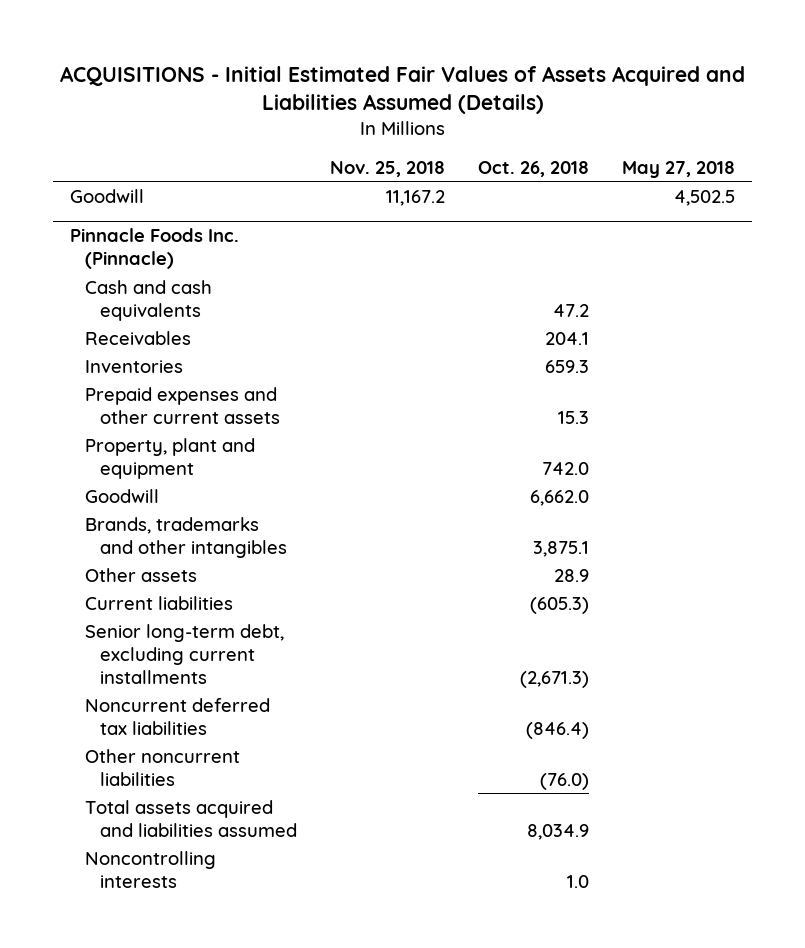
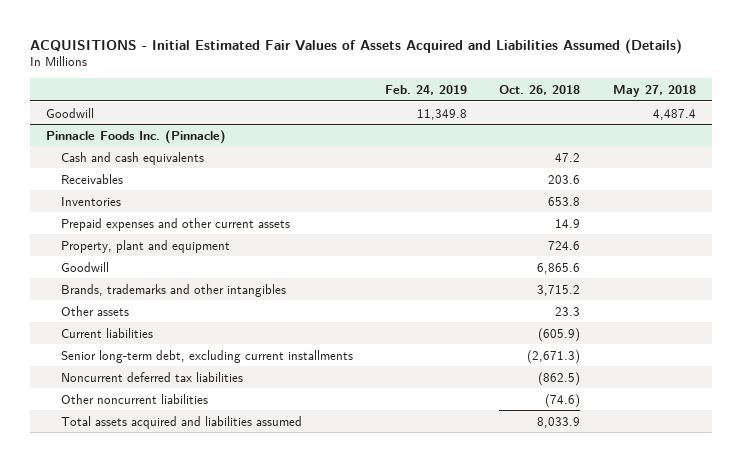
[330,160,446,177] Nov. 25, 2018 -> none
none -> [385,84,468,95] Feb. 24, 2019
[674,189,736,206] 4,502.5 -> [652,108,696,120] 4,487.4
[545,331,590,345] 204.1 -> [548,174,581,184] 203.6
[545,359,590,373] 659.3 -> [548,196,581,206] 653.8
[558,410,590,424] 15.3 -> [555,218,581,228] 14.9
[542,461,590,475] 742.0 -> [548,240,581,250] 724.6
[530,489,590,506] 6,662.0 -> [537,262,581,274] 6,865.6
[533,540,590,557] 3,875.1 -> [537,284,581,296] 3,715.2
[554,568,590,582] 28.9 -> [555,306,581,316] 23.3
[530,596,590,614] (605.3) -> [538,327,581,342] (605.9)
[85,850,217,888] Noncontrolling interests -> none
[526,721,590,739] (846.4) -> [538,371,581,386] (862.5)
[540,772,590,790] (76.0) -> [545,393,581,408] (74.6)
[527,823,590,840] 8,034.9 -> [537,416,581,428] 8,033.9

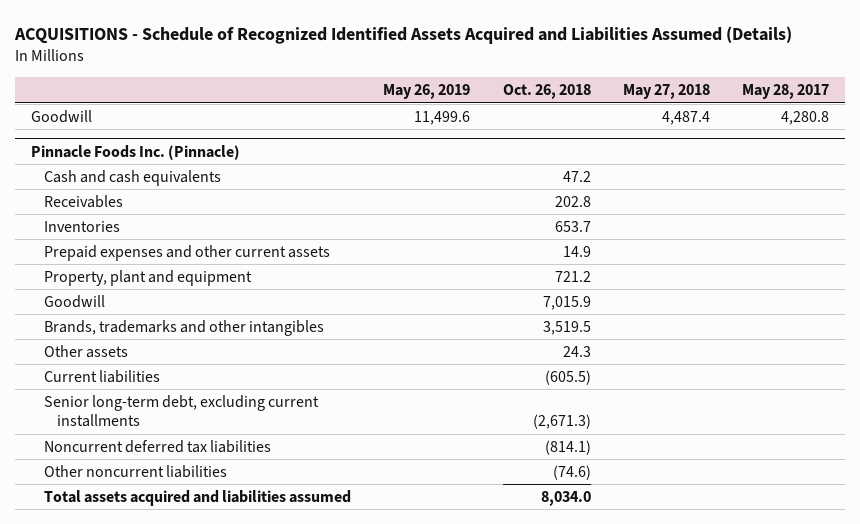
[30,38,683,54] ACQUISITIONS - Initial Estimated Fair Values of Assets Acquired and Liabilities Assumed (Details) -> [14,25,793,44] ACQUISITIONS - Schedule of Recognized Identified Assets Acquired and Liabilities Assumed (Details)
[385,84,468,95] Feb. 24, 2019 -> none
none -> [383,84,471,100] May 26, 2019
none -> [741,84,829,100] May 28, 2017
[548,174,581,184] 203.6 -> [554,195,591,207] 202.8
[548,196,581,206] 653.8 -> [554,220,591,232] 653.7
[548,240,581,250] 724.6 -> [554,270,591,282] 721.2
[537,262,581,274] 6,865.6 -> [542,295,591,310] 7,015.9
[537,284,581,296] 3,715.2 -> [542,320,591,335] 3,519.5
[555,306,581,316] 23.3 -> [562,345,591,357] 24.3
[538,327,581,342] (605.9) -> [544,369,591,385] (605.5)
[538,371,581,386] (862.5) -> [544,439,591,455] (814.1)
[537,416,581,428] 8,033.9 -> [540,490,591,506] 8,034.0

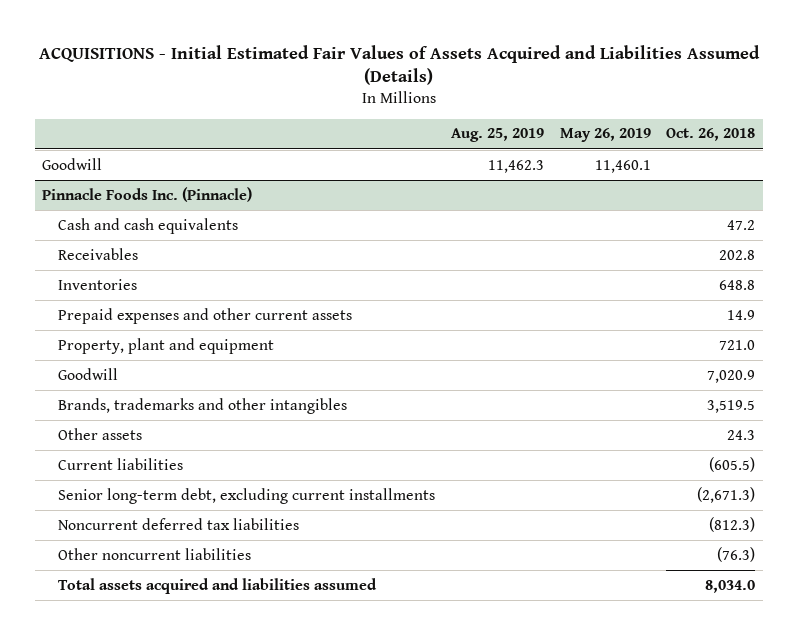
[14,25,793,44] ACQUISITIONS - Schedule of Recognized Identified Assets Acquired and Liabilities Assumed (Details) -> [38,44,760,86] ACQUISITIONS - Initial Estimated Fair Values of Assets Acquired and Liabilities Assumed (Details)
[622,84,710,100] May 27, 2018 -> none
[741,84,829,100] May 28, 2017 -> none
none -> [451,128,545,143] Aug. 25, 2019
[414,110,471,125] 11,499.6 -> [594,159,651,173] 11,460.1
[554,220,591,232] 653.7 -> [719,279,756,290] 648.8
[554,270,591,282] 721.2 -> [719,339,756,350] 721.0
[542,295,591,310] 7,015.9 -> [707,369,756,383] 7,020.9
[544,439,591,455] (814.1) -> [709,516,756,532] (812.3)
[552,464,591,480] (74.6) -> [717,546,756,562] (76.3)

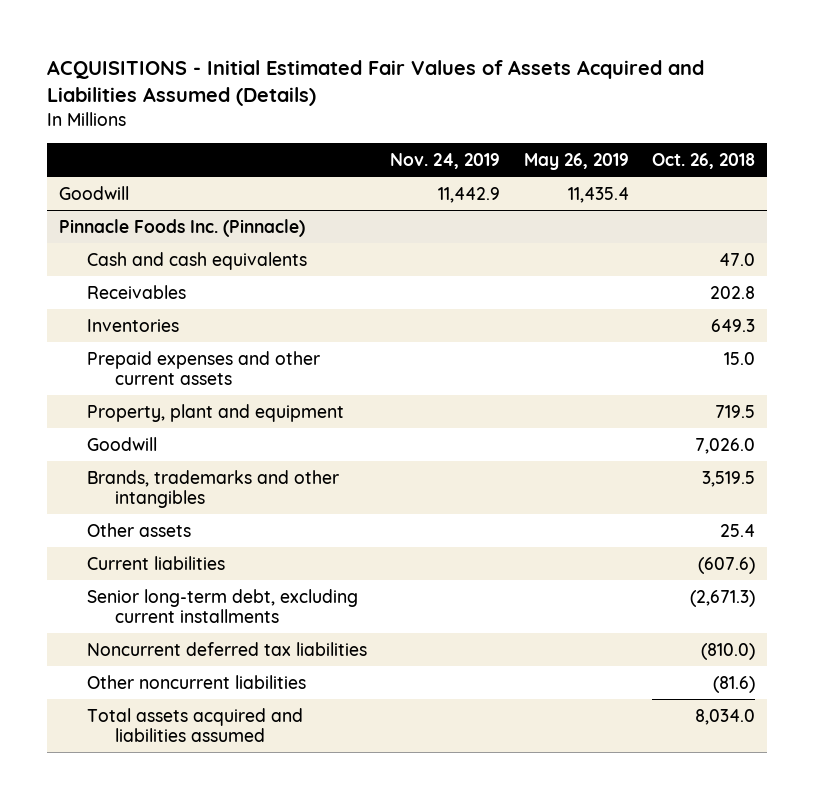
[451,128,545,143] Aug. 25, 2019 -> none
none -> [390,153,501,170] Nov. 24, 2019
[594,159,651,173] 11,460.1 -> [567,186,629,203] 11,435.4
[727,219,756,230] 47.2 -> [718,252,755,266] 47.0
[719,279,756,290] 648.8 -> [710,318,755,332] 649.3
[727,309,756,320] 14.9 -> [723,351,755,365] 15.0
[719,339,756,350] 721.0 -> [714,404,755,418] 719.5
[707,369,756,383] 7,020.9 -> [694,437,755,454] 7,026.0
[727,429,756,440] 24.3 -> [719,523,755,537] 25.4
[709,456,756,472] (605.5) -> [697,556,755,574] (607.6)
[709,516,756,532] (812.3) -> [700,642,755,660] (810.0)
[717,546,756,562] (76.3) -> [712,675,755,693] (81.6)

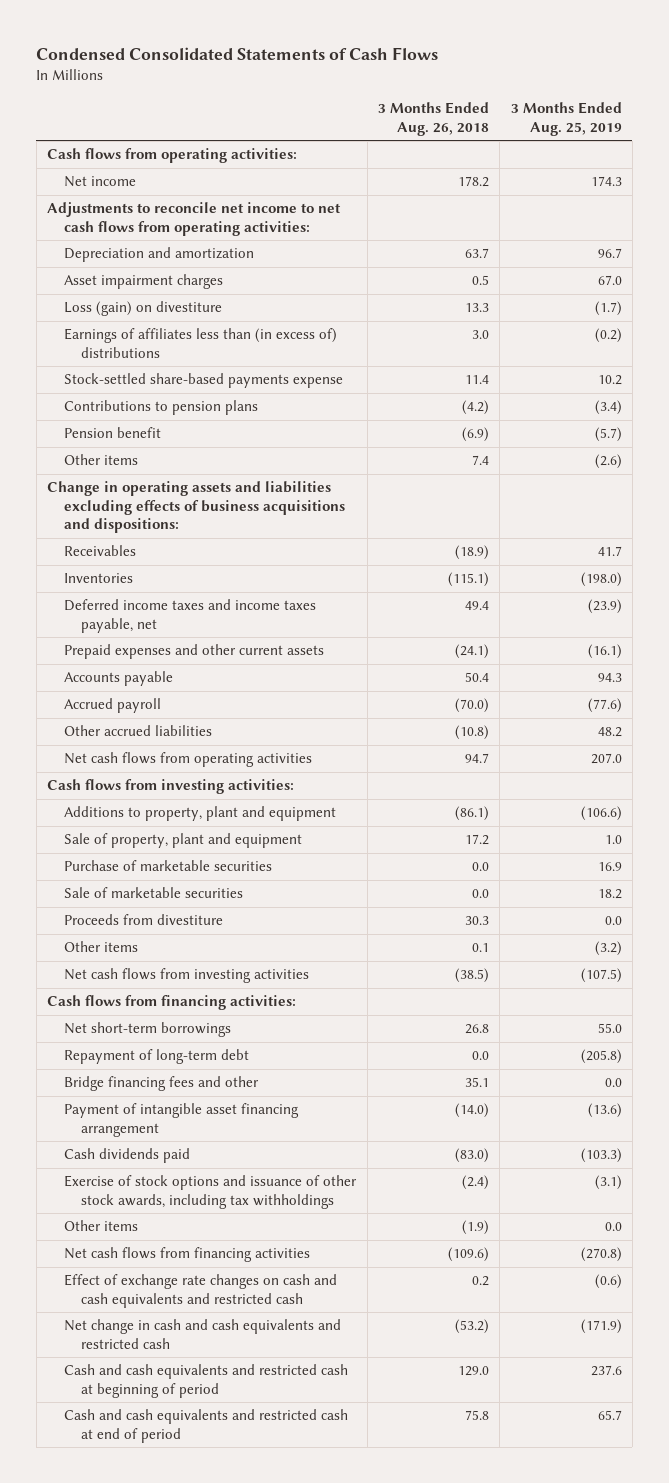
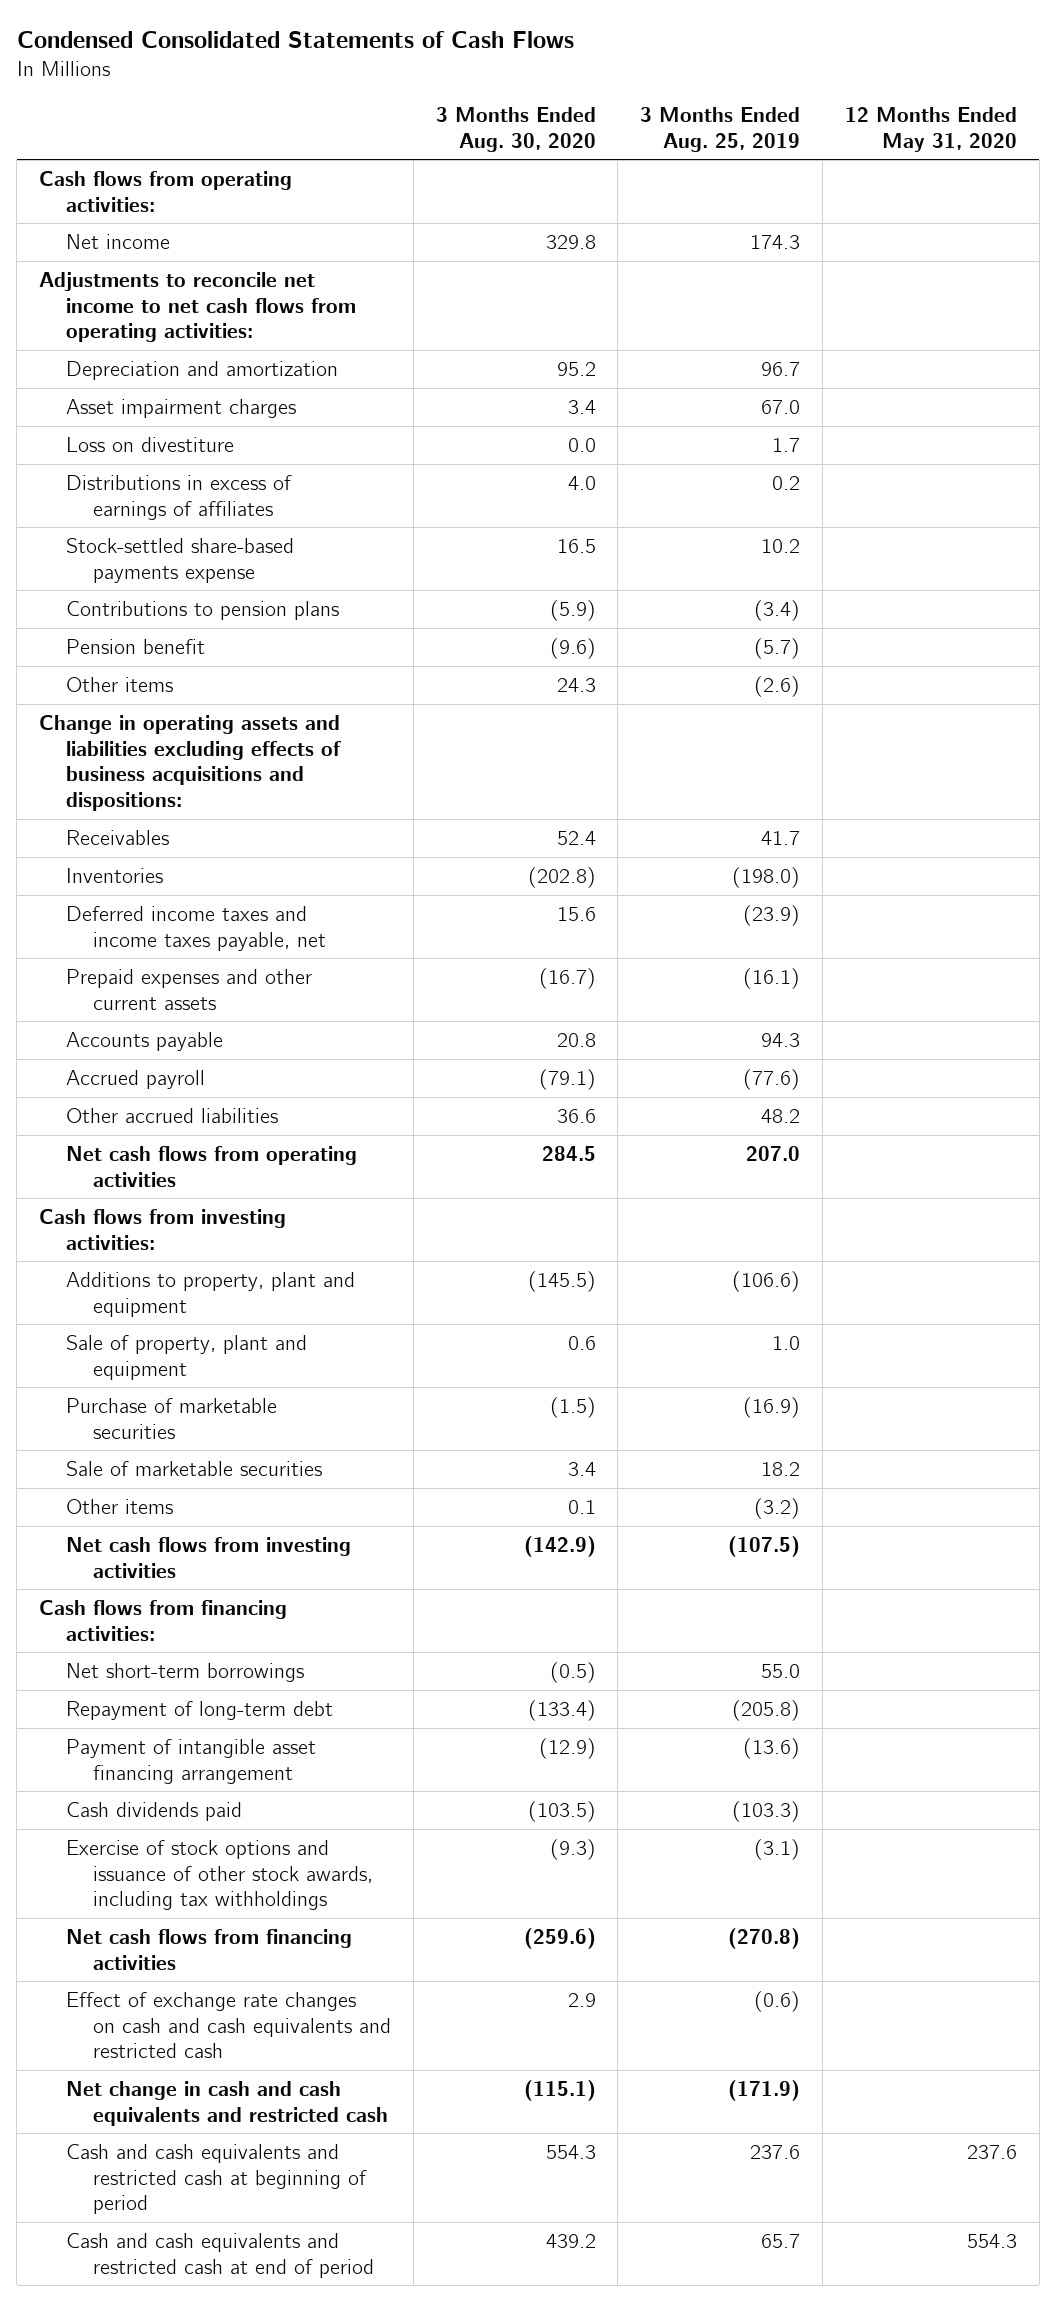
[377,102,489,136] 3 Months Ended Aug. 26, 2018 -> none
none -> [435,106,596,152] 3 Months Ended Aug. 30, 2020
none -> [844,106,1017,152] 12 Months Ended May 31, 2020
[64,301,223,317] Loss (gain) on divestiture -> [65,436,234,452] Loss on divestiture
[594,301,622,317] (1.7) -> [772,437,801,452] 1.7
[64,328,338,358] Earnings of affiliates less than (in excess of) distributions -> [65,474,292,520] Distributions in excess of earnings of affiliates
[594,328,622,344] (0.2) -> [772,475,801,490] 0.2
[597,862,622,872] 16.9 -> [743,1396,801,1418] (16.9)
[64,914,224,926] Proceeds from divestiture -> none
[64,1076,260,1092] Bridge financing fees and other -> none
[64,1220,139,1232] Other items -> none

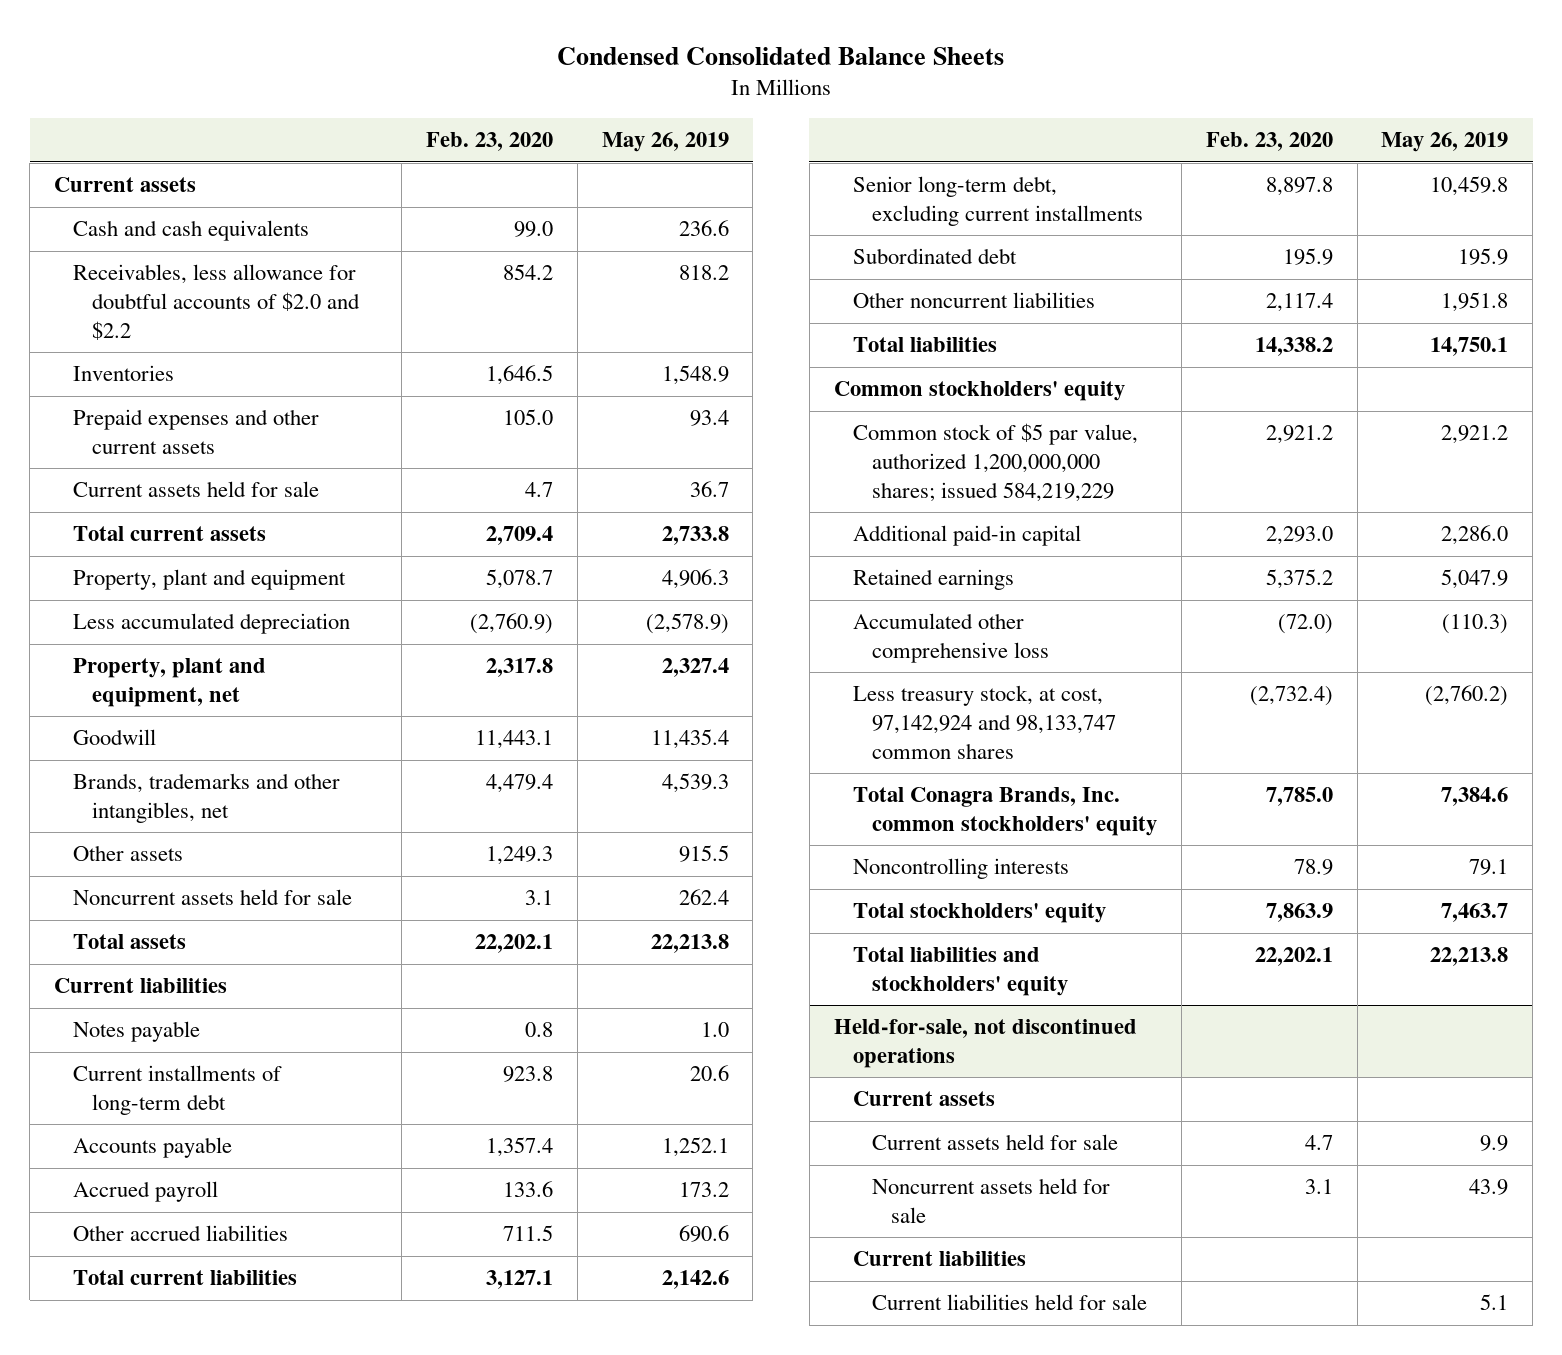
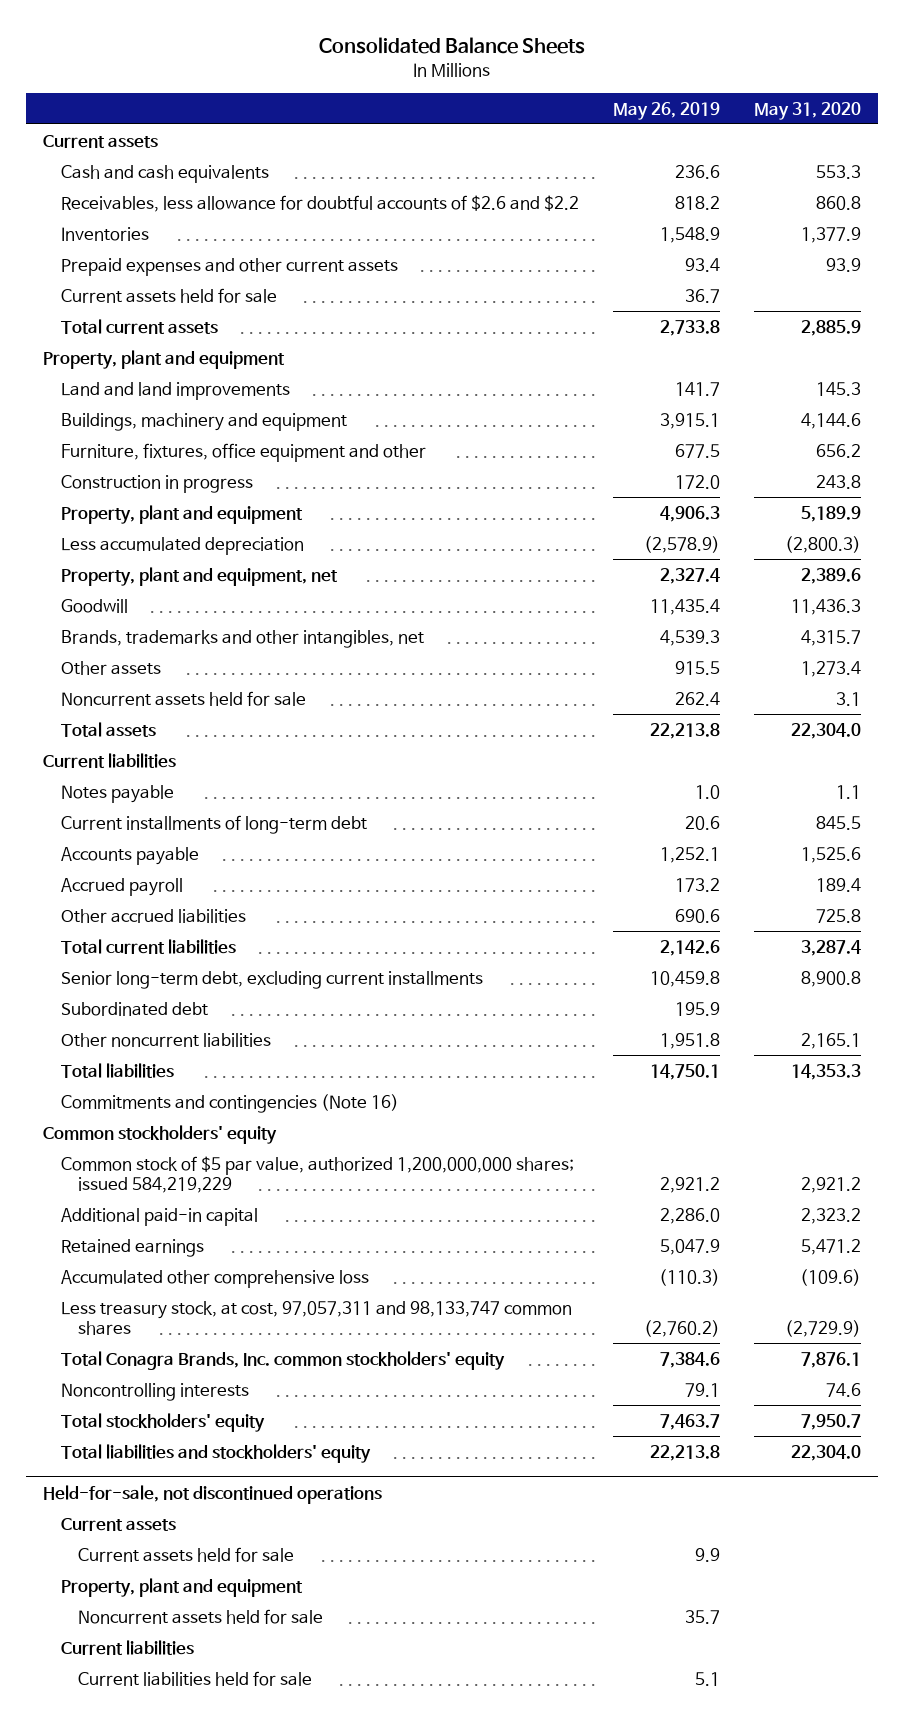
[557,46,1005,65] Condensed Consolidated Balance Sheets -> [319,36,586,54] Consolidated Balance Sheets
[426,132,554,152] Feb. 23, 2020 -> none
none -> [754,101,862,120] May 31, 2020
[73,264,361,340] Receivables, less allowance for doubtful accounts of $2.0 and $2.2 -> [60,194,579,212] Receivables, less allowance for doubtful accounts of $2.6 and $2.2
none -> [43,349,286,369] Property, plant and equipment
none -> [60,381,290,400] Land and land improvements
none -> [60,412,347,431] Buildings, machinery and equipment
none -> [60,442,426,462] Furniture, fixtures, office equipment and other
none -> [60,474,253,493] Construction in progress
none -> [60,1093,399,1113] Commitments and contingencies (Note 16)
[852,685,1117,759] Less treasury stock, at cost, 97,142,924 and 98,133,747 common shares -> [60,1300,572,1335] Less treasury stock, at cost, 97,057,311 and 98,133,747 common shares
none -> [60,1577,303,1597] Property, plant and equipment
[1469,1179,1509,1196] 43.9 -> [684,1609,720,1624] 35.7

